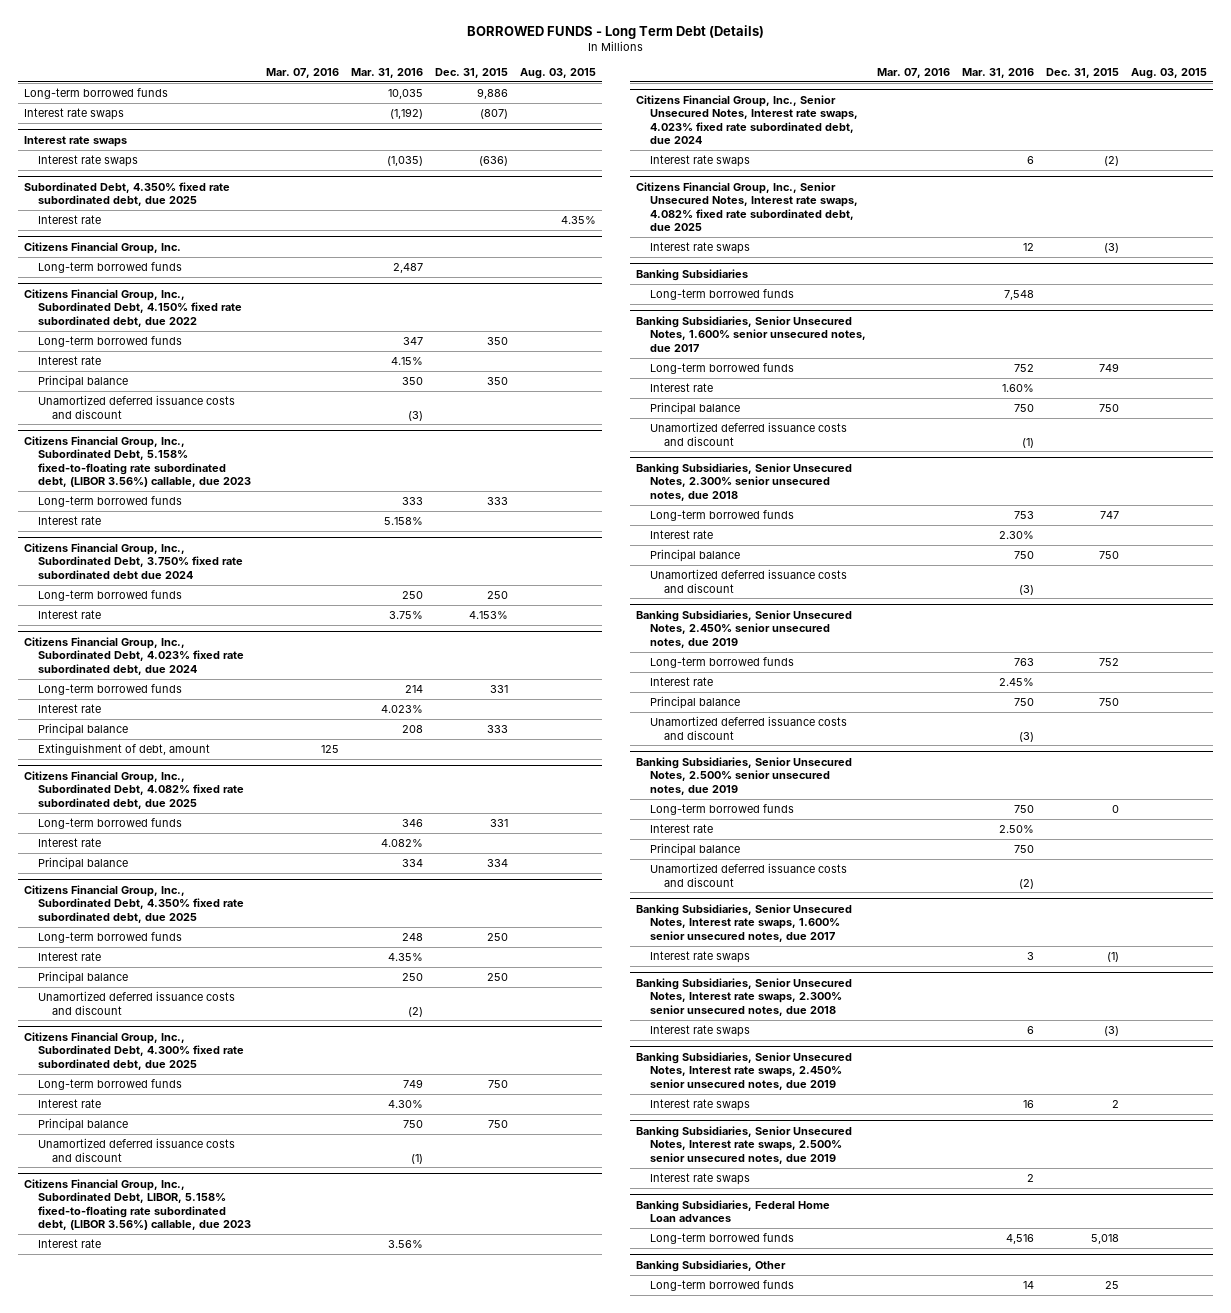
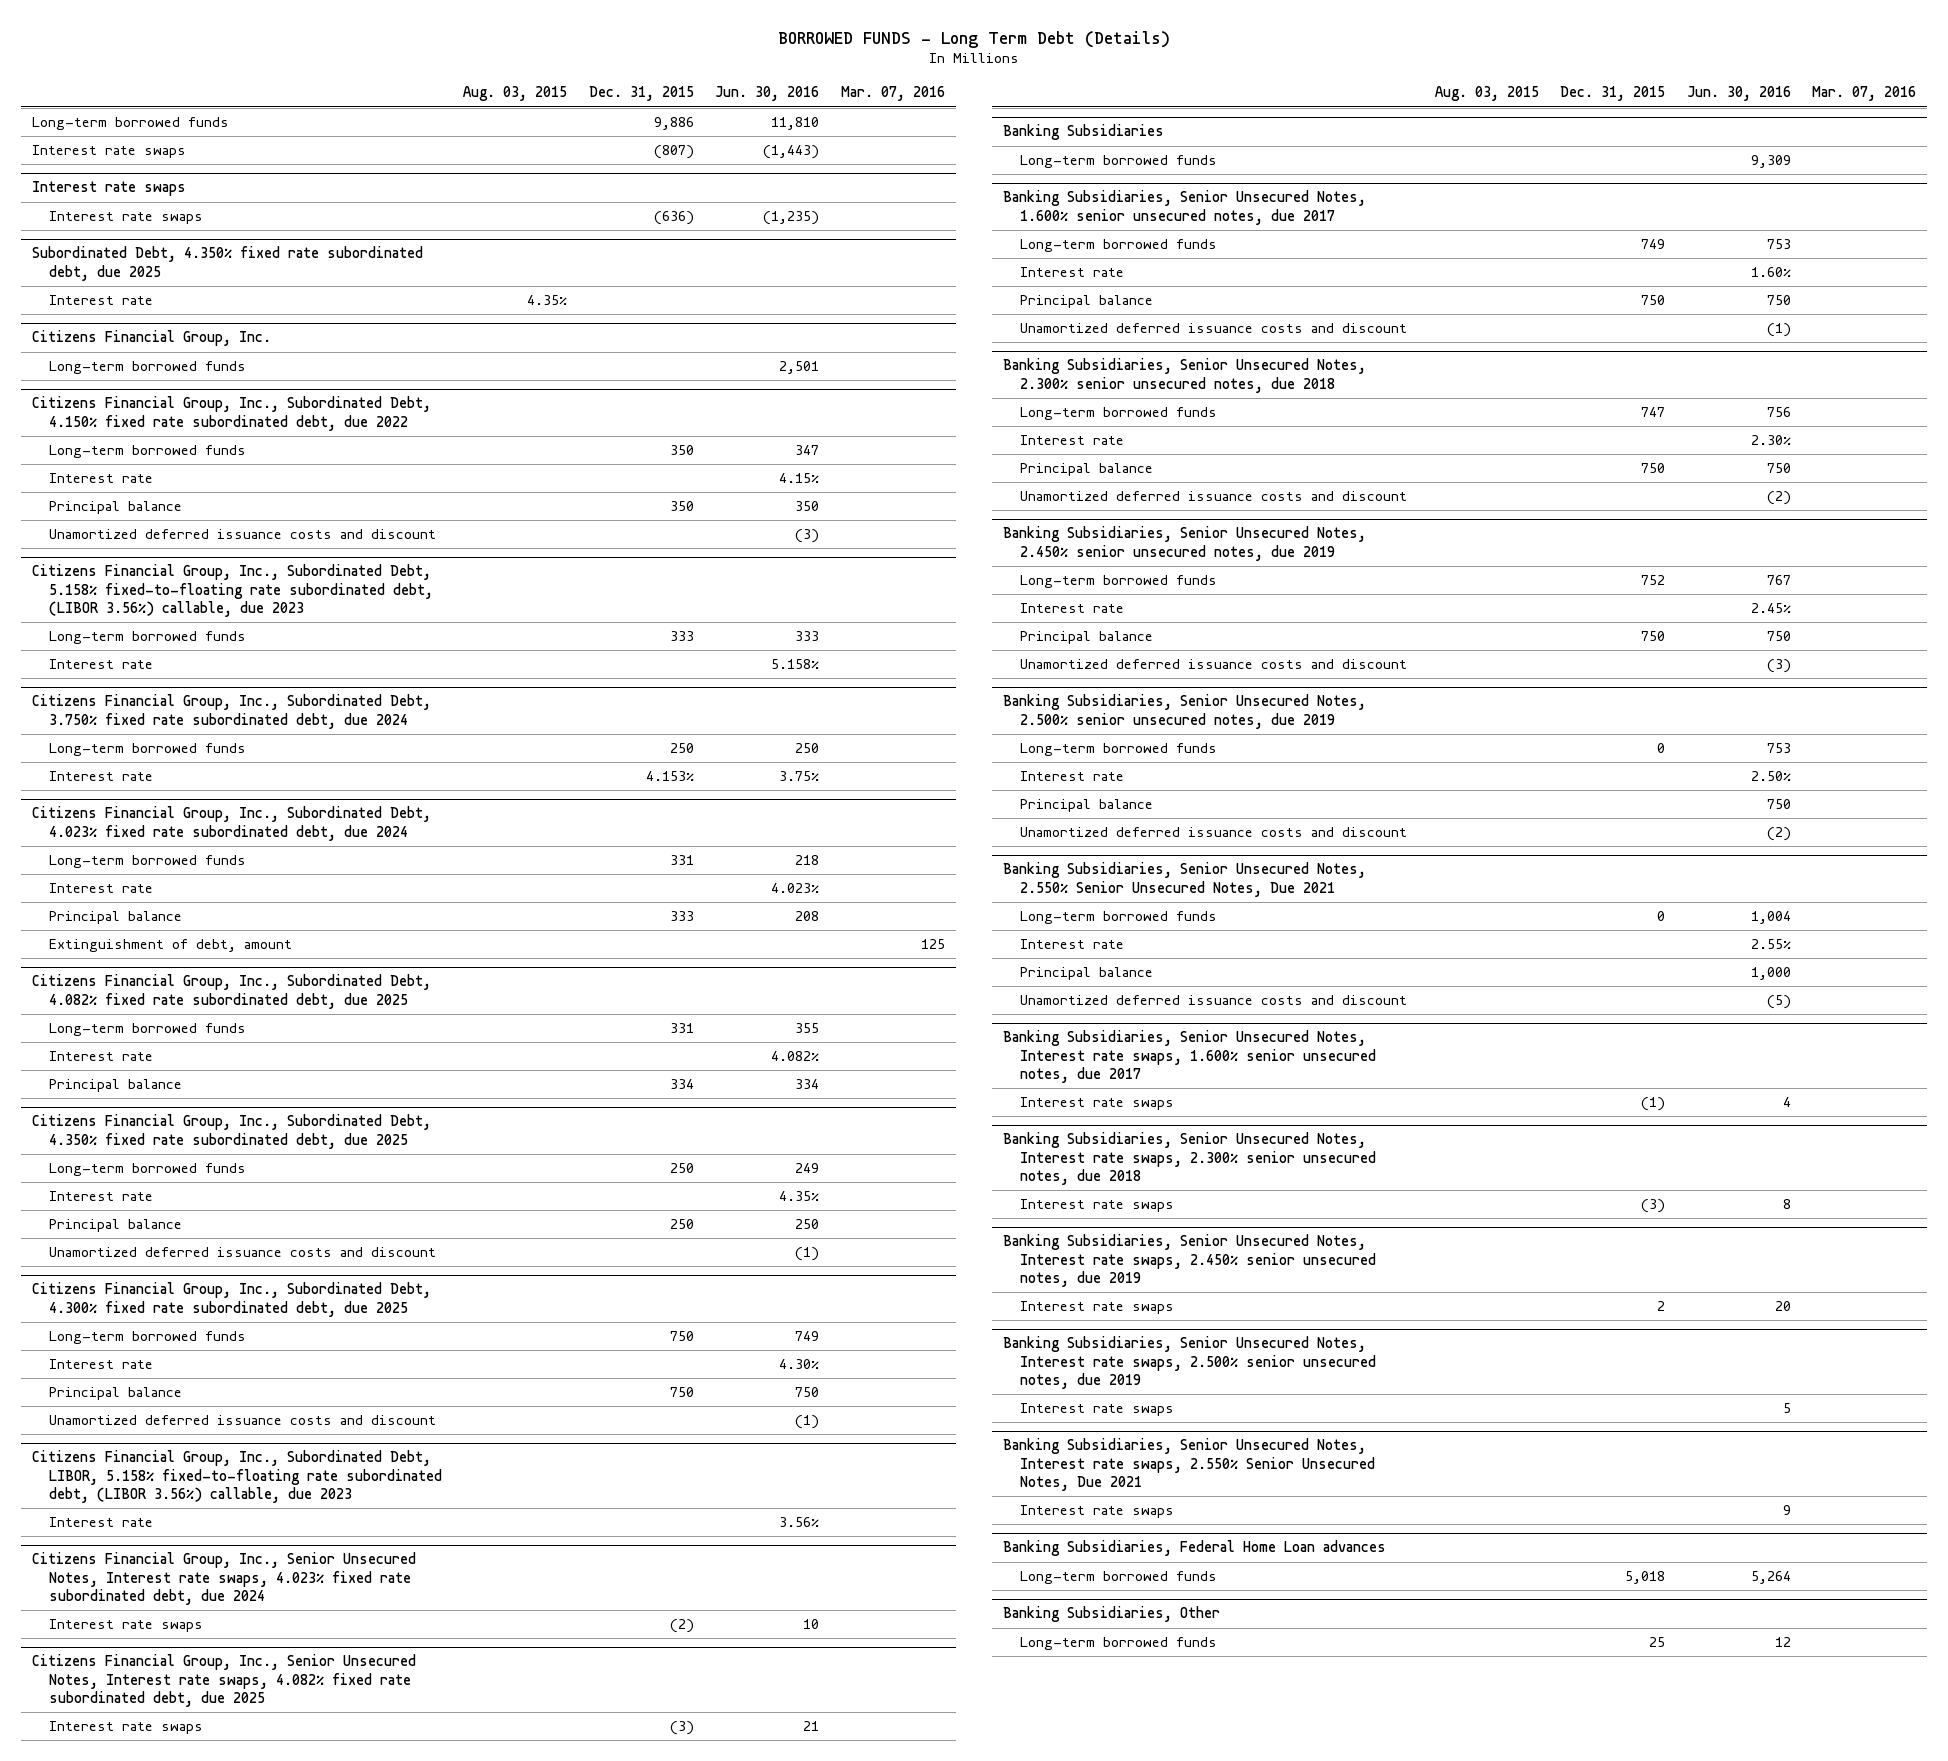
[350,67,423,78] Mar. 31, 2016 -> none
none -> [715,86,820,102] Jun. 30, 2016
[24,542,244,579] Citizens Financial Group, Inc., Subordinated Debt, 3.750% fixed rate subordinated debt due 2024 -> [31,694,431,729] Citizens Financial Group, Inc., Subordinated Debt, 3.750% fixed rate subordinated debt, due 2024
none -> [1002,862,1366,897] Banking Subsidiaries, Senior Unsecured Notes, 2.550% Senior Unsecured Notes, Due 2021
none -> [1020,911,1218,925] Long-term borrowed funds
none -> [1020,939,1125,950] Interest rate
none -> [1020,967,1154,981] Principal balance
none -> [1020,995,1408,1006] Unamortized deferred issuance costs and discount
none -> [1002,1438,1376,1492] Banking Subsidiaries, Senior Unsecured Notes, Interest rate swaps, 2.550% Senior Unsecured Notes, Due 2021
none -> [1020,1505,1175,1519] Interest rate swaps

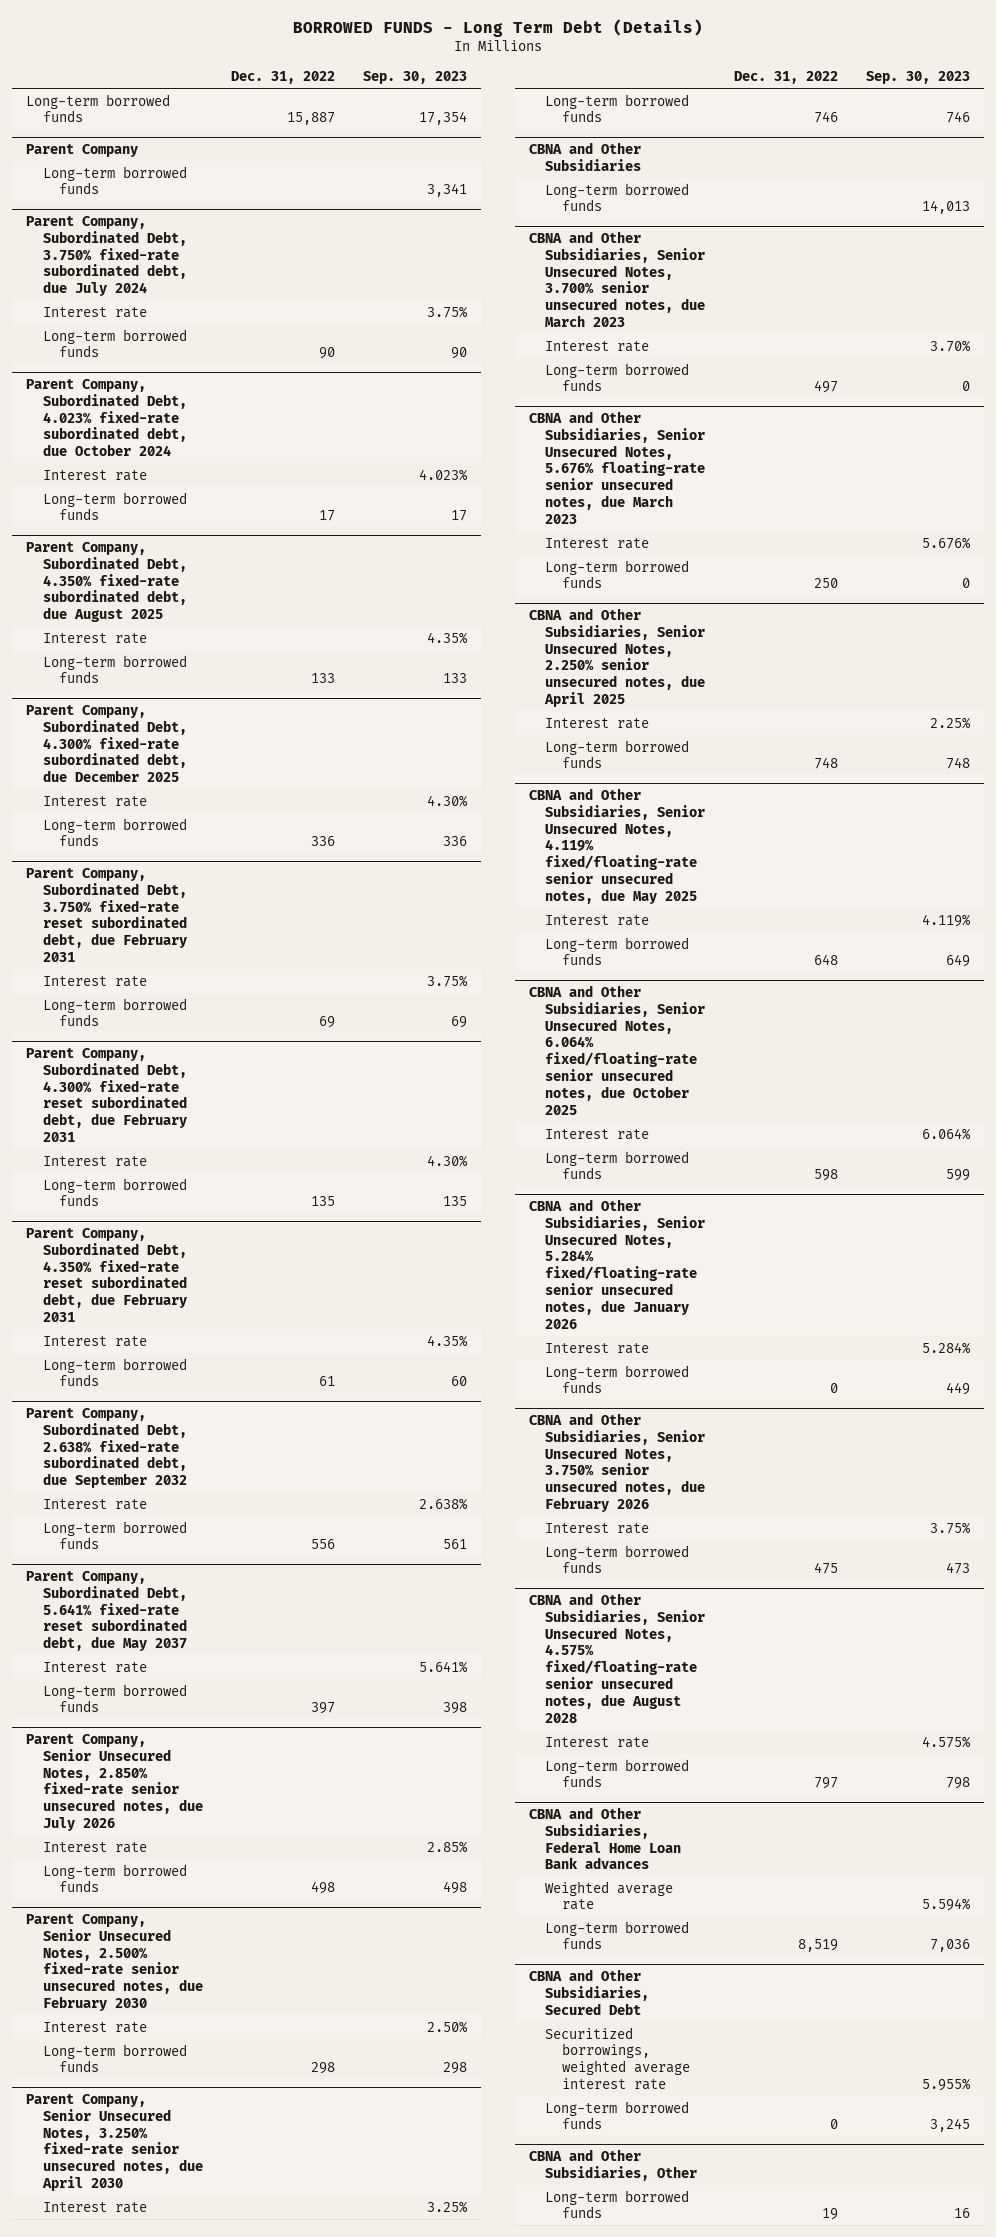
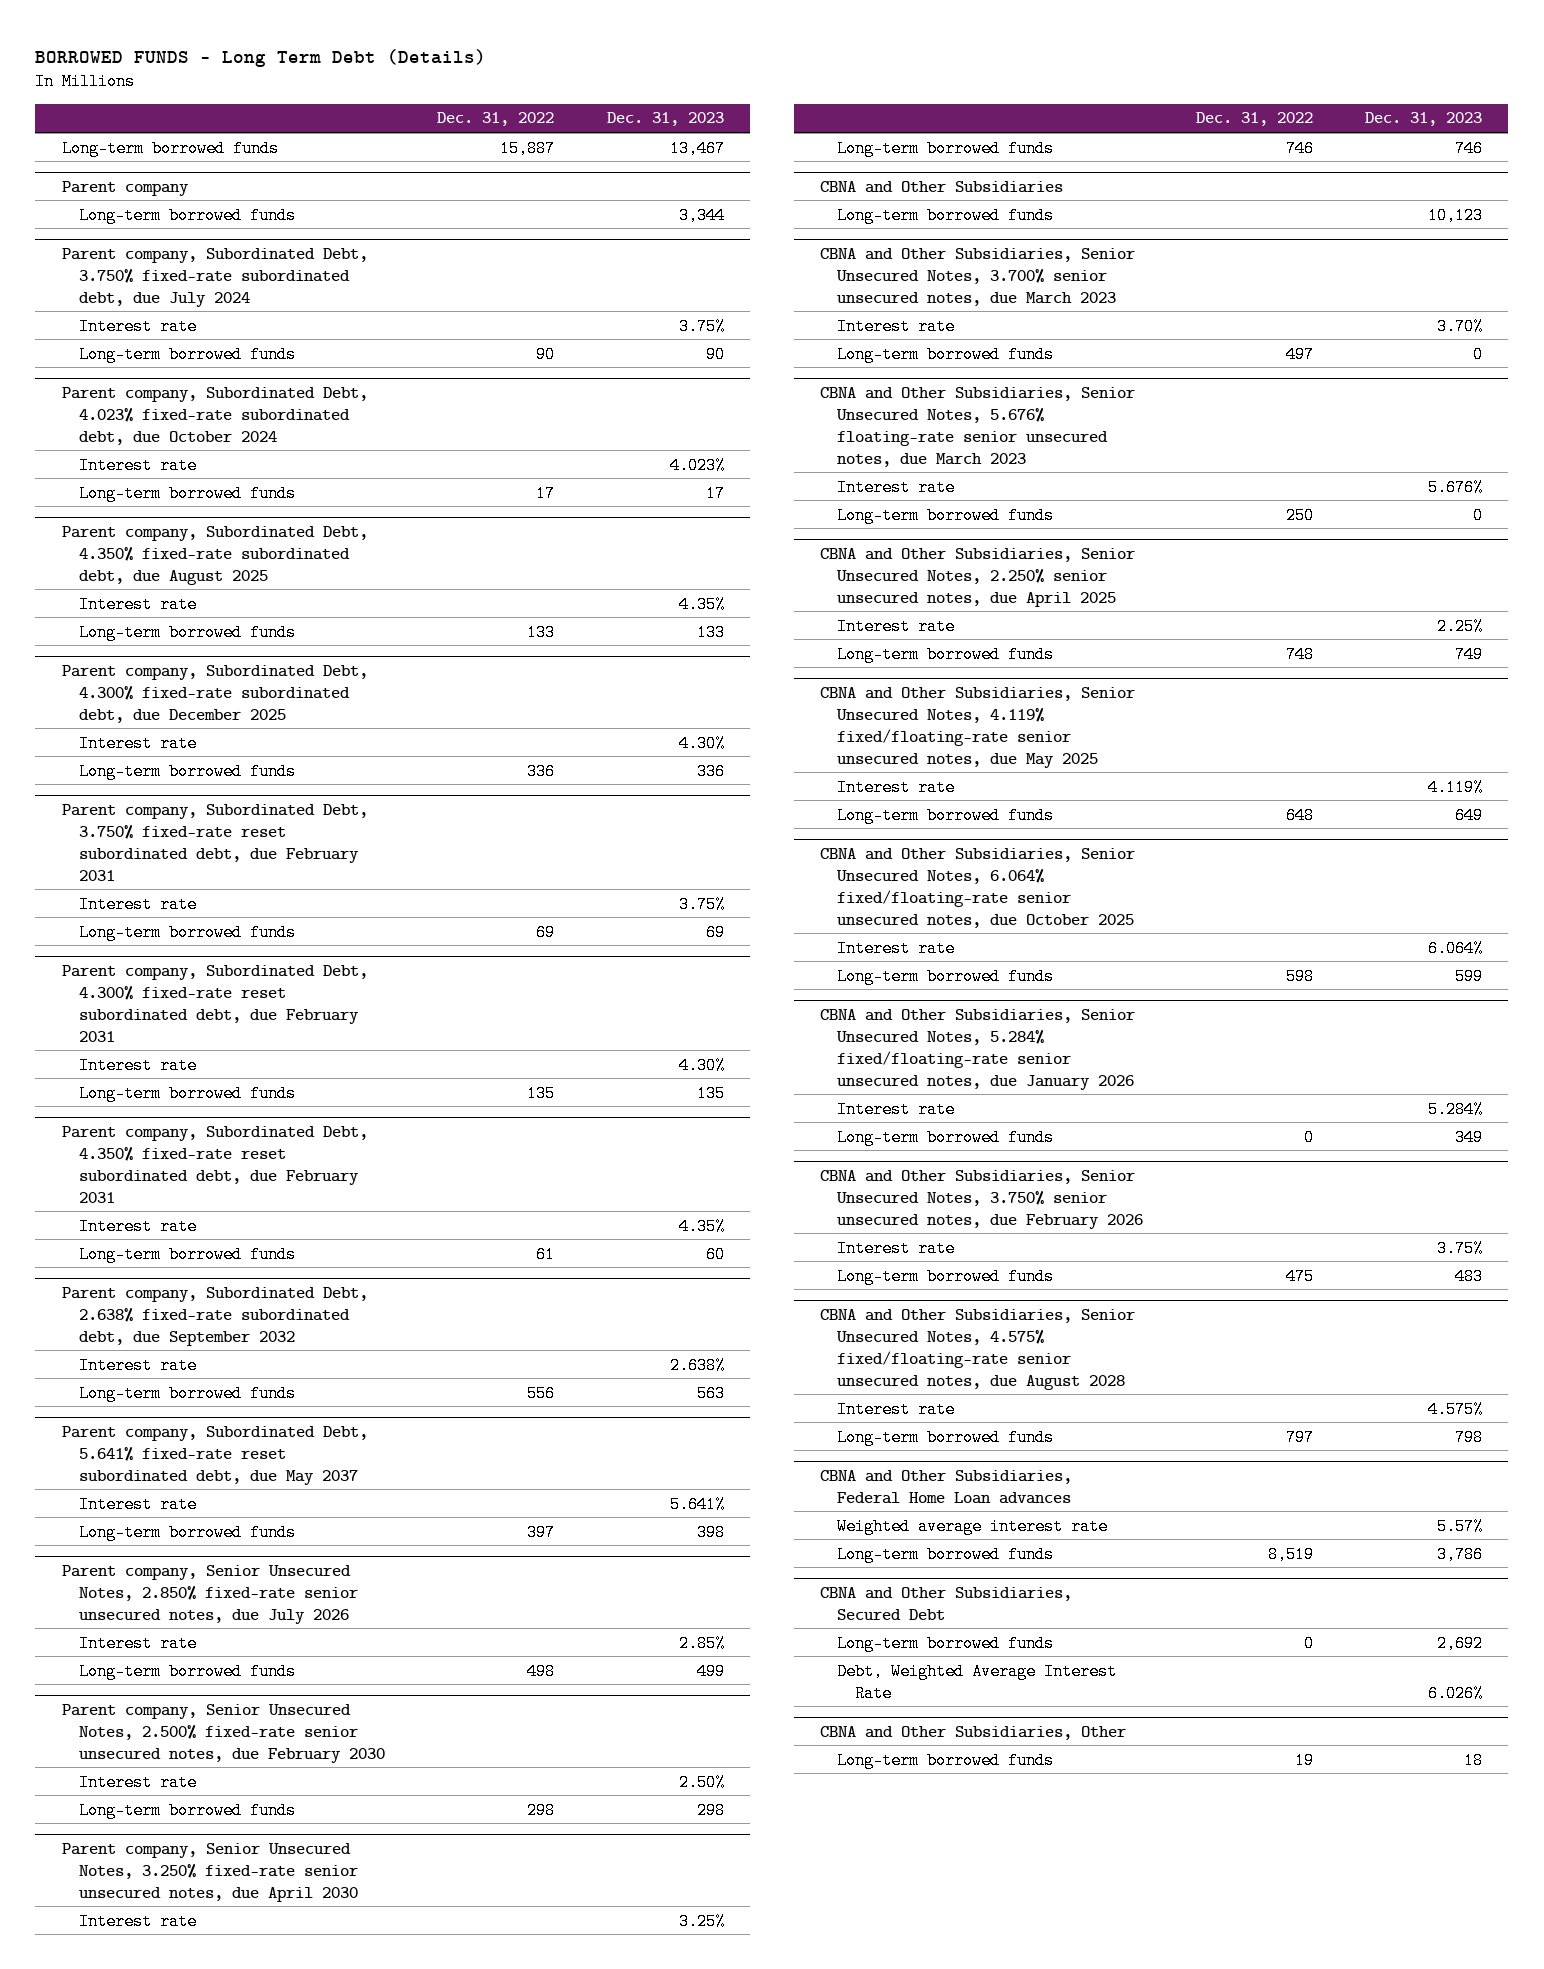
[363,71,468,85] Sep. 30, 2023 -> none
none -> [606,112,724,127] Dec. 31, 2023
[26,143,139,157] Parent Company -> [61,180,189,196] Parent company
[26,215,187,297] Parent Company, Subordinated Debt, 3.750% fixed-rate subordinated debt, due July 2024 -> [61,247,368,307] Parent company, Subordinated Debt, 3.750% fixed-rate subordinated debt, due July 2024
[26,378,187,457] Parent Company, Subordinated Debt, 4.023% fixed-rate subordinated debt, due October 2024 -> [61,386,368,445] Parent company, Subordinated Debt, 4.023% fixed-rate subordinated debt, due October 2024
[26,541,187,623] Parent Company, Subordinated Debt, 4.350% fixed-rate subordinated debt, due August 2025 -> [61,525,368,585] Parent company, Subordinated Debt, 4.350% fixed-rate subordinated debt, due August 2025
[26,704,187,783] Parent Company, Subordinated Debt, 4.300% fixed-rate subordinated debt, due December 2025 -> [61,664,368,723] Parent company, Subordinated Debt, 4.300% fixed-rate subordinated debt, due December 2025
[26,867,187,963] Parent Company, Subordinated Debt, 3.750% fixed-rate reset subordinated debt, due February 2031 -> [61,803,368,881] Parent company, Subordinated Debt, 3.750% fixed-rate reset subordinated debt, due February 2031
[26,1047,187,1143] Parent Company, Subordinated Debt, 4.300% fixed-rate reset subordinated debt, due February 2031 -> [61,964,368,1042] Parent company, Subordinated Debt, 4.300% fixed-rate reset subordinated debt, due February 2031
[26,1227,187,1323] Parent Company, Subordinated Debt, 4.350% fixed-rate reset subordinated debt, due February 2031 -> [61,1125,368,1203] Parent company, Subordinated Debt, 4.350% fixed-rate reset subordinated debt, due February 2031
[26,1407,187,1489] Parent Company, Subordinated Debt, 2.638% fixed-rate subordinated debt, due September 2032 -> [61,1286,368,1346] Parent company, Subordinated Debt, 2.638% fixed-rate subordinated debt, due September 2032
[26,1570,187,1652] Parent Company, Subordinated Debt, 5.641% fixed-rate reset subordinated debt, due May 2037 -> [61,1425,368,1485] Parent company, Subordinated Debt, 5.641% fixed-rate reset subordinated debt, due May 2037
[26,1733,203,1832] Parent Company, Senior Unsecured Notes, 2.850% fixed-rate senior unsecured notes, due July 2026 -> [61,1564,358,1624] Parent company, Senior Unsecured Notes, 2.850% fixed-rate senior unsecured notes, due July 2026
[26,1913,203,2012] Parent Company, Senior Unsecured Notes, 2.500% fixed-rate senior unsecured notes, due February 2030 -> [61,1703,385,1763] Parent company, Senior Unsecured Notes, 2.500% fixed-rate senior unsecured notes, due February 2030
[26,2093,203,2192] Parent Company, Senior Unsecured Notes, 3.250% fixed-rate senior unsecured notes, due April 2030 -> [61,1842,358,1902] Parent company, Senior Unsecured Notes, 3.250% fixed-rate senior unsecured notes, due April 2030
[529,1806,682,1870] CBNA and Other Subsidiaries, Federal Home Loan Bank advances -> [819,1469,1072,1504] CBNA and Other Subsidiaries, Federal Home Loan advances
[545,1880,674,1911] Weighted average rate -> [837,1517,1109,1535] Weighted average interest rate
[545,2026,690,2090] Securitized borrowings, weighted average interest rate -> none
none -> [837,1662,1118,1702] Debt, Weighted Average Interest Rate

